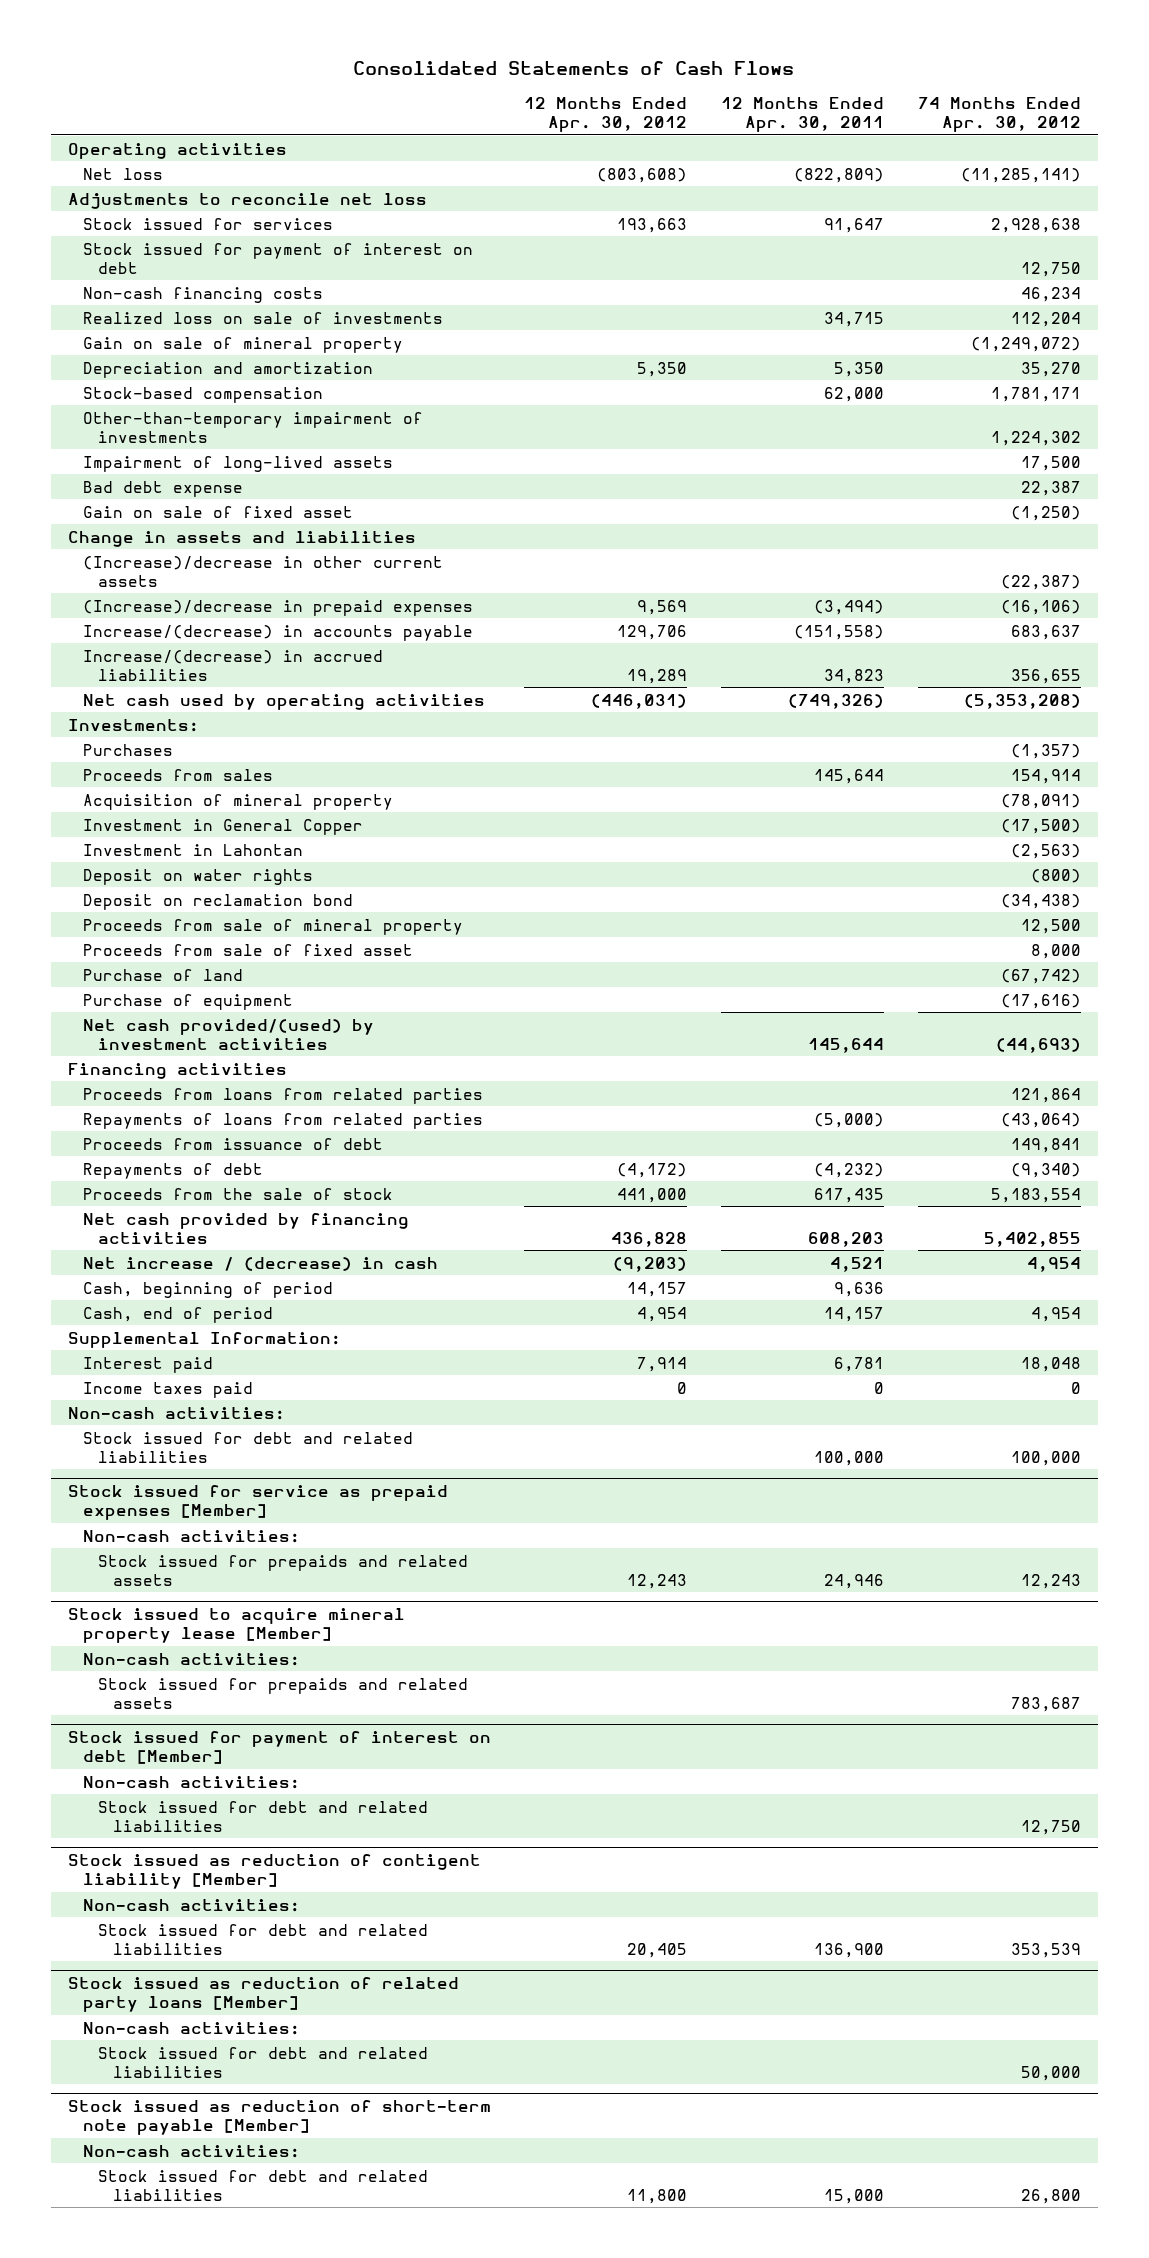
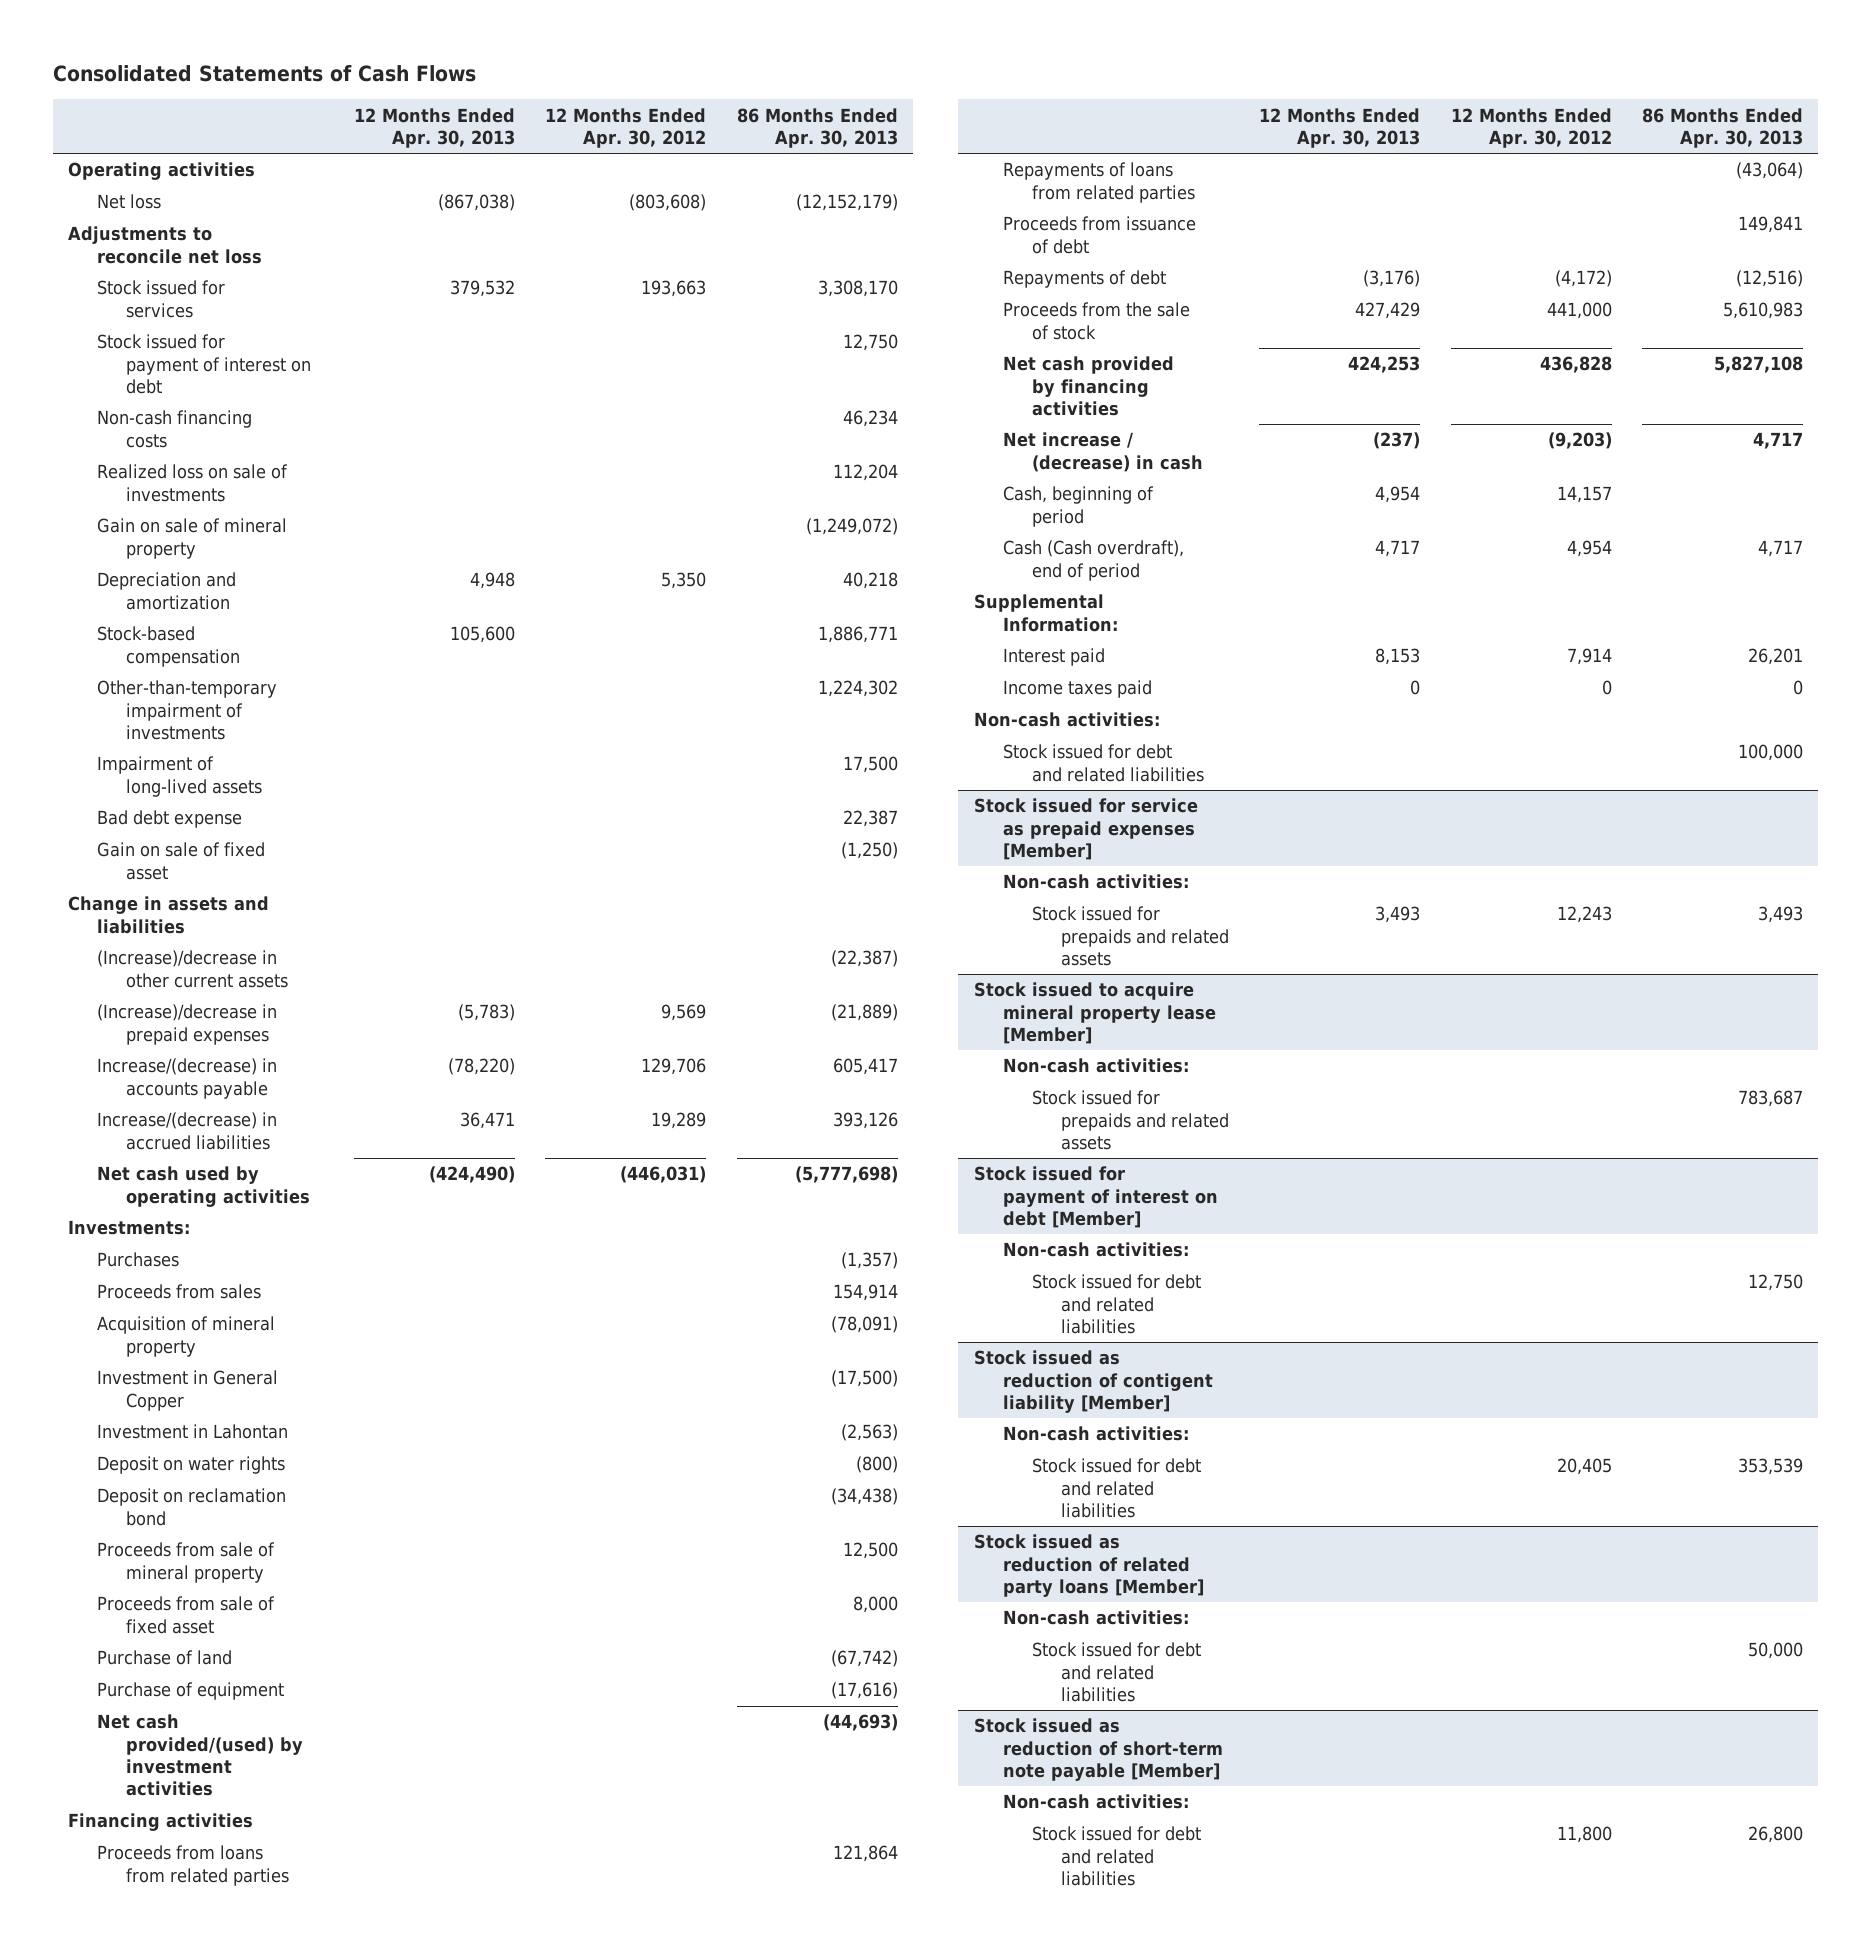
[721,97,885,133] 12 Months Ended Apr. 30, 2011 -> none
[917,97,1081,133] 74 Months Ended Apr. 30, 2012 -> none
none -> [353,107,515,149] 12 Months Ended Apr. 30, 2013
none -> [736,107,898,149] 86 Months Ended Apr. 30, 2013
[82,1306,273,1323] Cash, end of period -> [1002,540,1184,581] Cash (Cash overdraft), end of period

